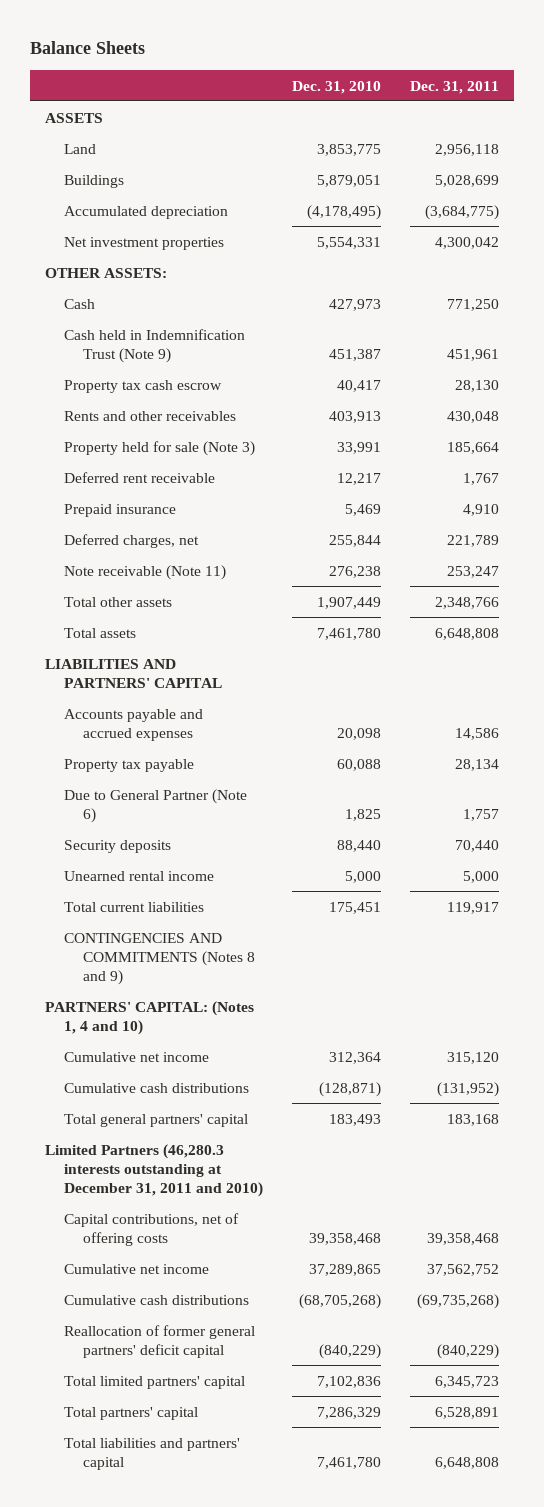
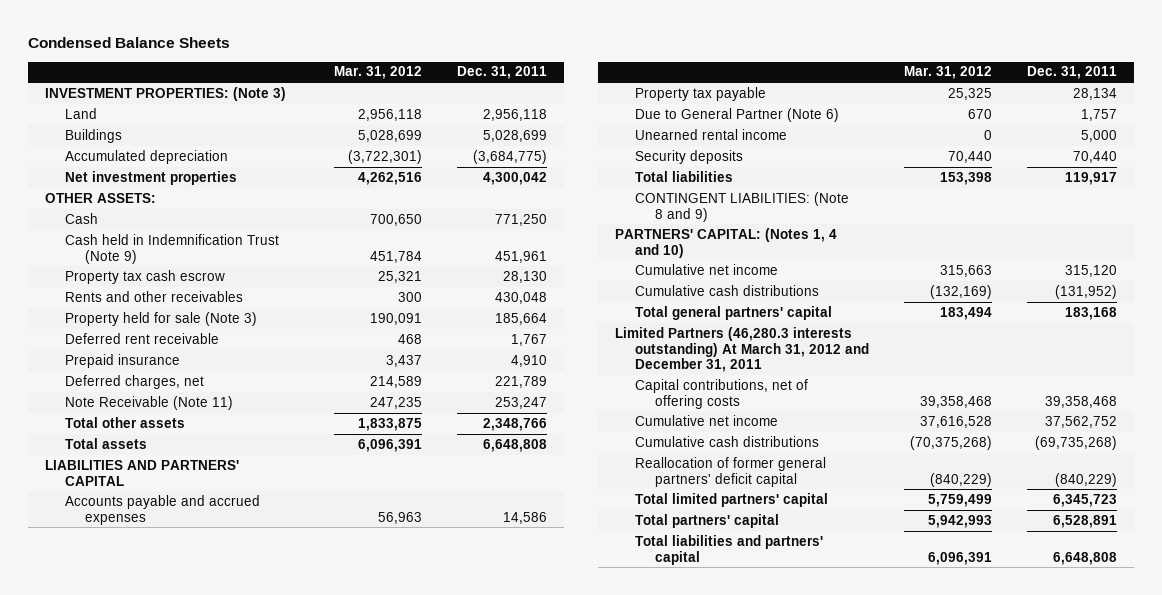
[30,41,146,55] Balance Sheets -> [27,37,230,49] Condensed Balance Sheets
[292,80,382,94] Dec. 31, 2010 -> none
none -> [334,66,423,80] Mar. 31, 2012
[44,112,103,123] ASSETS -> [44,86,286,101] INVESTMENT PROPERTIES: (Note 3)
[64,564,227,580] Note receivable (Note 11) -> [65,395,234,410] Note Receivable (Note 11)
[64,839,172,853] Security deposits -> [635,149,744,164] Security deposits
[64,901,205,912] Total current liabilities -> [635,170,734,182] Total liabilities
[64,932,256,985] CONTINGENCIES AND COMMITMENTS (Notes 8 and 9) -> [635,191,850,222] CONTINGENT LIABILITIES: (Note 8 and 9)
[44,1143,264,1197] Limited Partners (46,280.3 interests outstanding at December 31, 2011 and 2010) -> [614,326,870,373] Limited Partners (46,280.3 interests outstanding) At March 31, 2012 and December 31, 2011

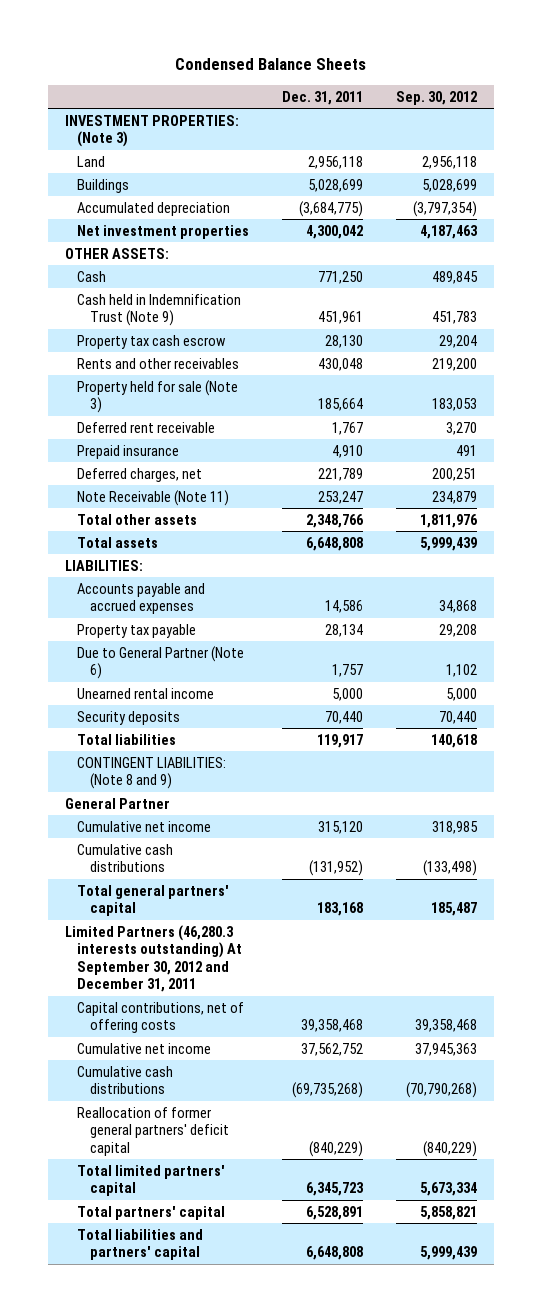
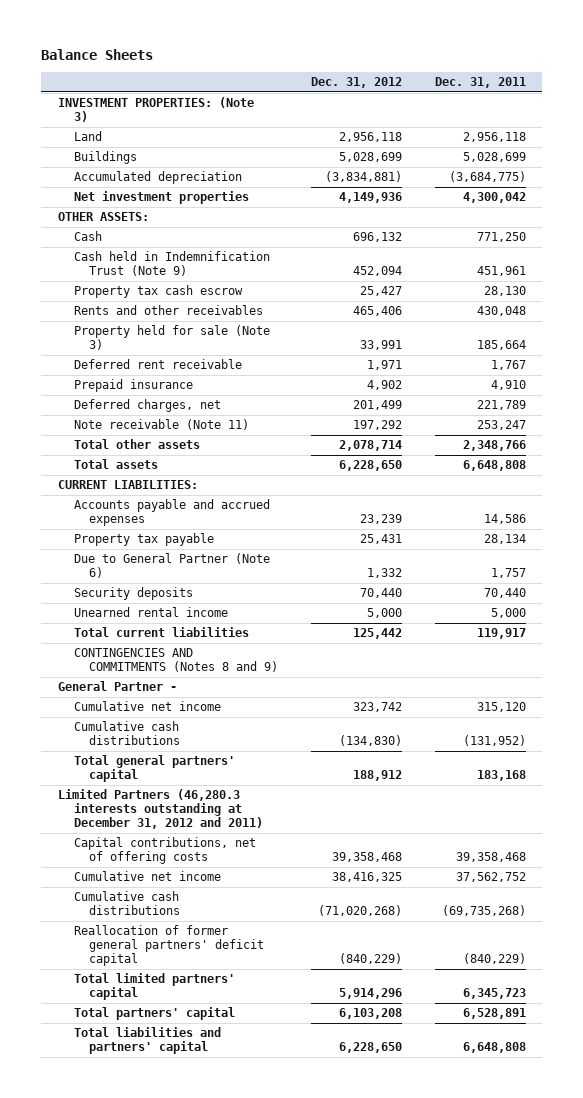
[174,58,366,71] Condensed Balance Sheets -> [41,49,154,61] Balance Sheets
[396,90,478,105] Sep. 30, 2012 -> none
none -> [311,77,403,89] Dec. 31, 2012
[77,489,230,506] Note Receivable (Note 11) -> [73,419,249,431] Note receivable (Note 11)
[64,559,143,571] LIABILITIES: -> [57,480,198,490] CURRENT LIABILITIES:
[77,687,215,699] Unearned rental income -> [73,607,228,618] Unearned rental income
[77,733,177,745] Total liabilities -> [73,627,249,638] Total current liabilities
[77,756,227,790] CONTINGENT LIABILITIES: (Note 8 and 9) -> [73,648,279,673] CONTINGENCIES AND COMMITMENTS (Notes 8 and 9)
[64,797,170,809] General Partner -> [57,681,177,692] General Partner -
[64,924,243,992] Limited Partners (46,280.3 interests outstanding) At September 30, 2012 and December 31, 2011 -> [57,789,263,830] Limited Partners (46,280.3 interests outstanding at December 31, 2012 and 2011)

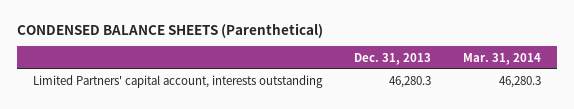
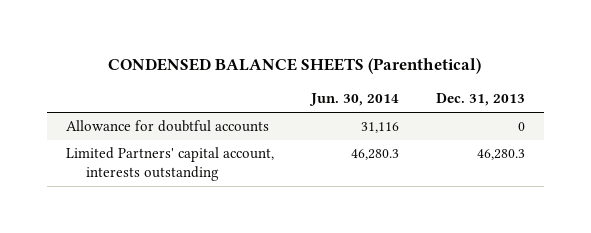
[462,52,541,65] Mar. 31, 2014 -> none
none -> [308,93,399,107] Jun. 30, 2014
none -> [65,120,269,133] Allowance for doubtful accounts

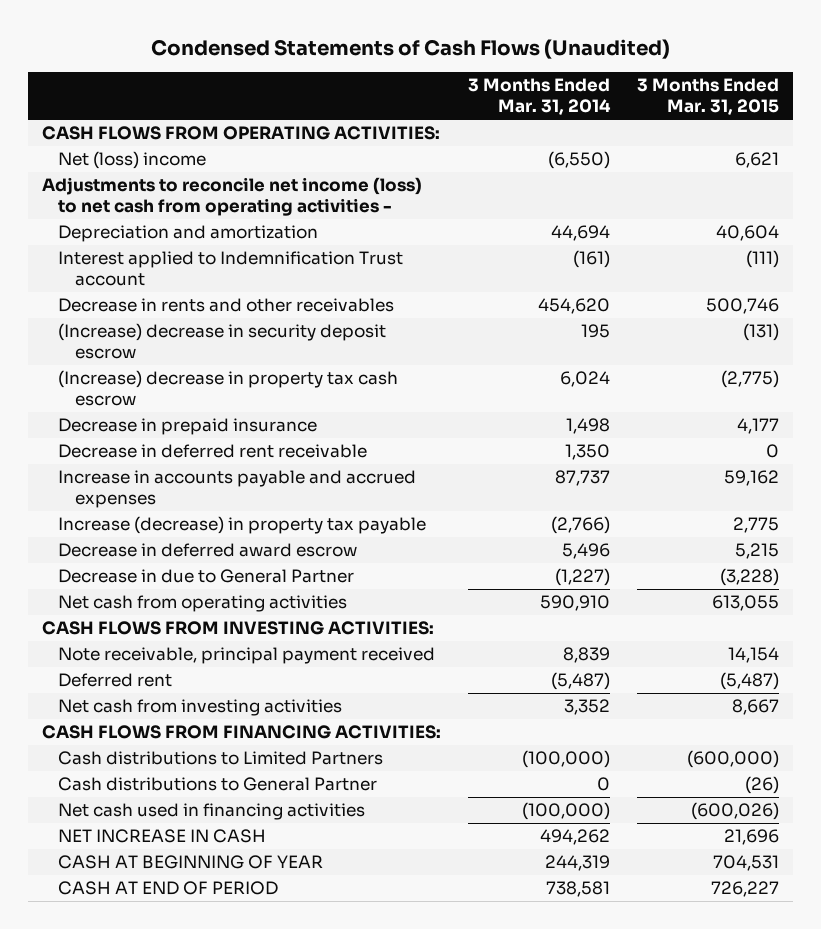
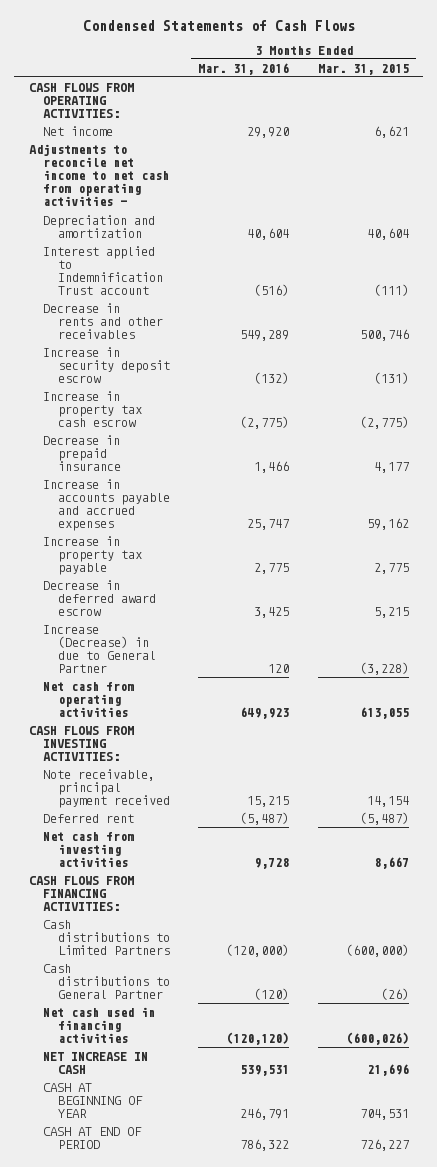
[150,38,670,59] Condensed Statements of Cash Flows (Unaudited) -> [82,19,355,31] Condensed Statements of Cash Flows
[468,78,612,116] 3 Months Ended Mar. 31, 2014 -> none
none -> [198,62,290,75] Mar. 31, 2016
[58,151,207,170] Net (loss) income -> [43,125,114,136] Net income
[41,177,422,217] Adjustments to reconcile net income (loss) to net cash from operating activities - -> [28,143,170,207] Adjustments to reconcile net income to net cash from operating activities -
[58,323,387,360] (Increase) decrease in security deposit escrow -> [43,346,170,384] Increase in security deposit escrow
[58,370,399,407] (Increase) decrease in property tax cash escrow -> [43,390,142,428] Increase in property tax cash escrow
[58,444,368,459] Decrease in deferred rent receivable -> none
[58,516,427,535] Increase (decrease) in property tax payable -> [43,535,142,576] Increase in property tax payable
[58,569,355,584] Decrease in due to General Partner -> [43,624,156,674] Increase (Decrease) in due to General Partner

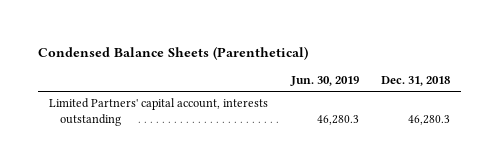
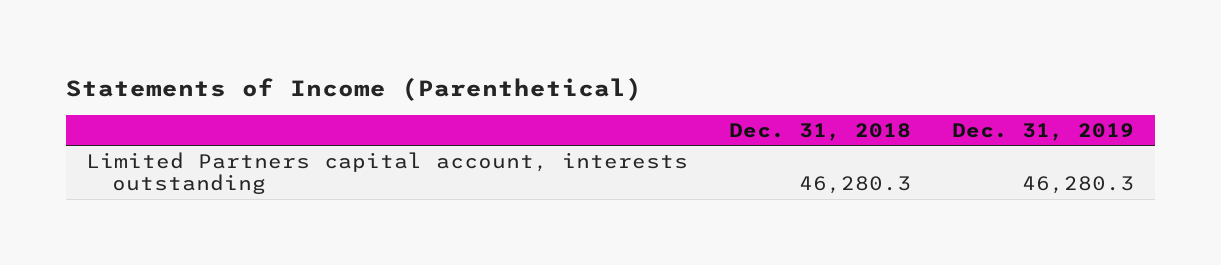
[37,46,308,61] Condensed Balance Sheets (Parenthetical) -> [65,76,642,101] Statements of Income (Parenthetical)
[289,76,359,87] Jun. 30, 2019 -> none
none -> [952,122,1135,141] Dec. 31, 2019
[49,97,269,126] Limited Partners' capital account, interests outstanding -> [86,151,689,195] Limited Partners capital account, interests outstanding

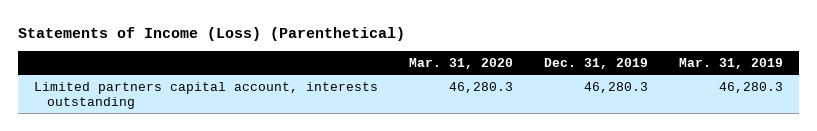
[65,76,642,101] Statements of Income (Parenthetical) -> [18,27,406,42] Statements of Income (Loss) (Parenthetical)
[729,122,912,141] Dec. 31, 2018 -> none
none -> [408,58,513,70] Mar. 31, 2020
none -> [679,58,784,70] Mar. 31, 2019
[86,151,689,195] Limited Partners capital account, interests outstanding -> [33,81,378,109] Limited partners capital account, interests outstanding

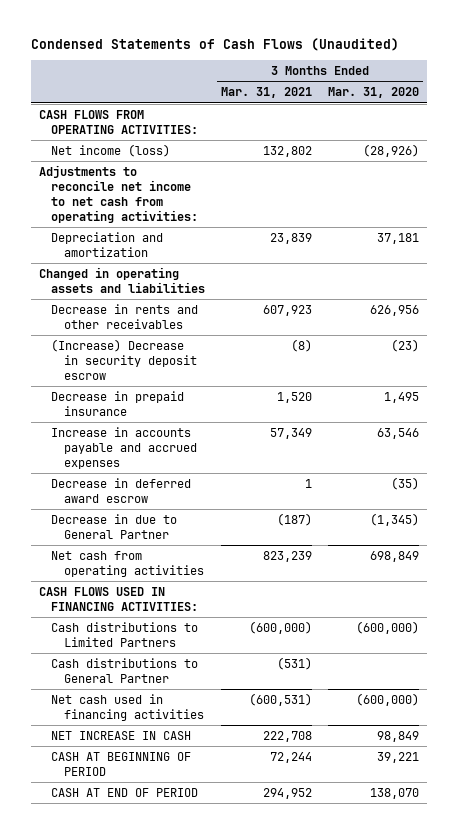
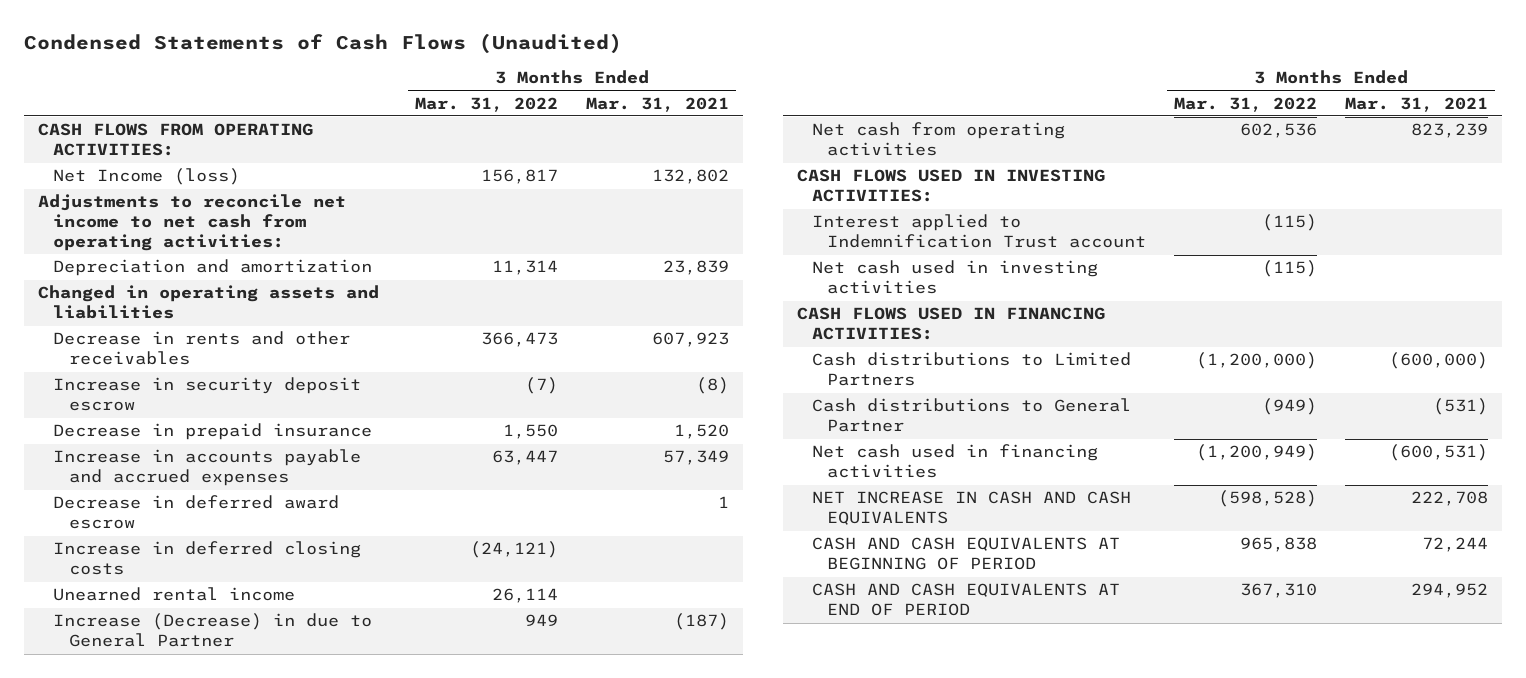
[327,87,419,99] Mar. 31, 2020 -> none
none -> [415,96,559,112] Mar. 31, 2022
[51,143,171,157] Net income (loss) -> [53,168,241,186] Net Income (loss)
[51,338,197,380] (Increase) Decrease in security deposit escrow -> [53,377,362,412] Increase in security deposit escrow
none -> [53,541,362,576] Increase in deferred closing costs
none -> [53,587,296,602] Unearned rental income
[51,513,178,539] Decrease in due to General Partner -> [53,613,373,648] Increase (Decrease) in due to General Partner
none -> [796,169,1105,203] CASH FLOWS USED IN INVESTING ACTIVITIES:
none -> [811,214,1147,249] Interest applied to Indemnification Trust account
none -> [811,260,1098,295] Net cash used in investing activities
[51,730,192,740] NET INCREASE IN CASH -> [811,491,1131,526] NET INCREASE IN CASH AND CASH EQUIVALENTS
[51,751,192,776] CASH AT BEGINNING OF PERIOD -> [811,537,1120,571] CASH AND CASH EQUIVALENTS AT BEGINNING OF PERIOD
[51,787,199,797] CASH AT END OF PERIOD -> [811,583,1120,617] CASH AND CASH EQUIVALENTS AT END OF PERIOD

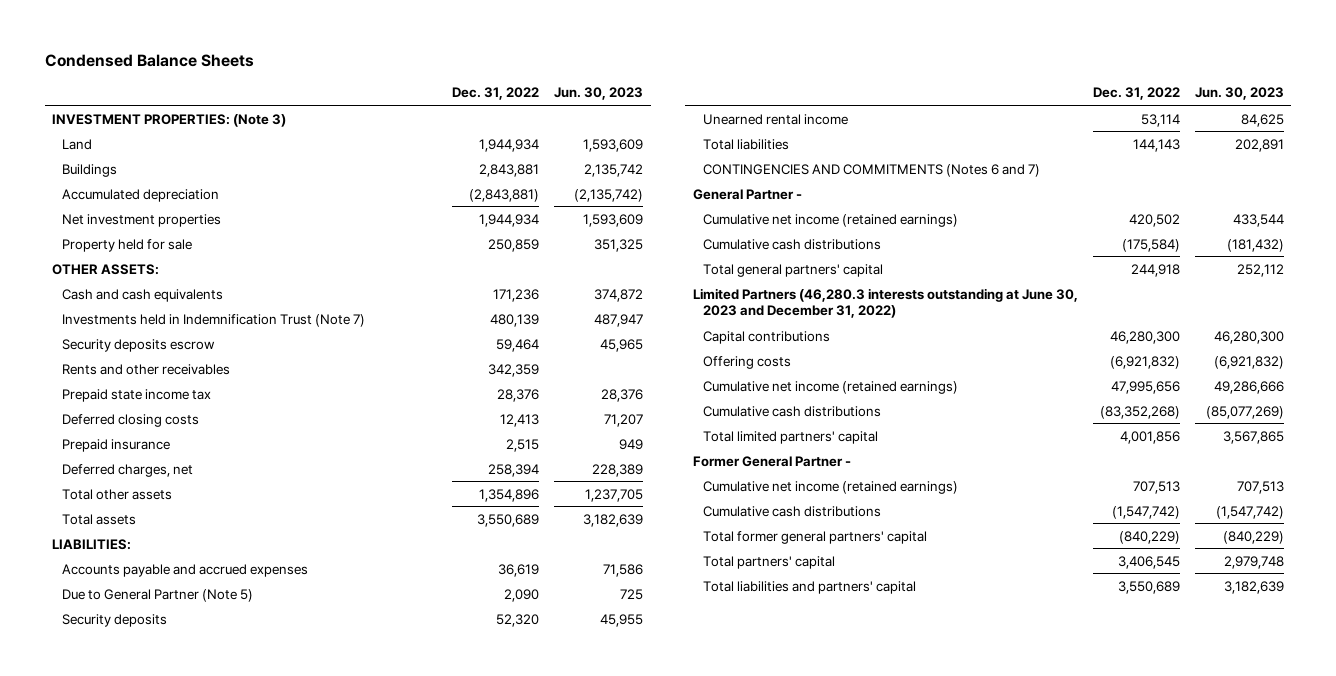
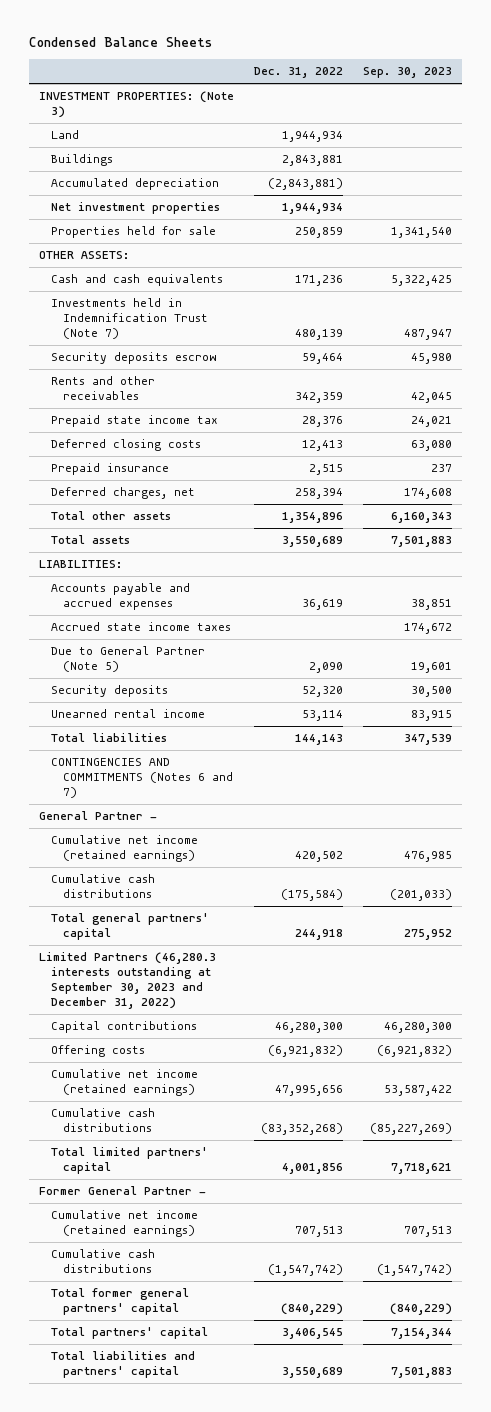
[554,87,644,101] Jun. 30, 2023 -> none
none -> [363,67,453,79] Sep. 30, 2023
[62,238,193,252] Property held for sale -> [50,226,216,239] Properties held for sale
none -> [50,622,231,632] Accrued state income taxes
[692,287,1078,319] Limited Partners (46,280.3 interests outstanding at June 30, 2023 and December 31, 2022) -> [38,952,216,1010] Limited Partners (46,280.3 interests outstanding at September 30, 2023 and December 31, 2022)

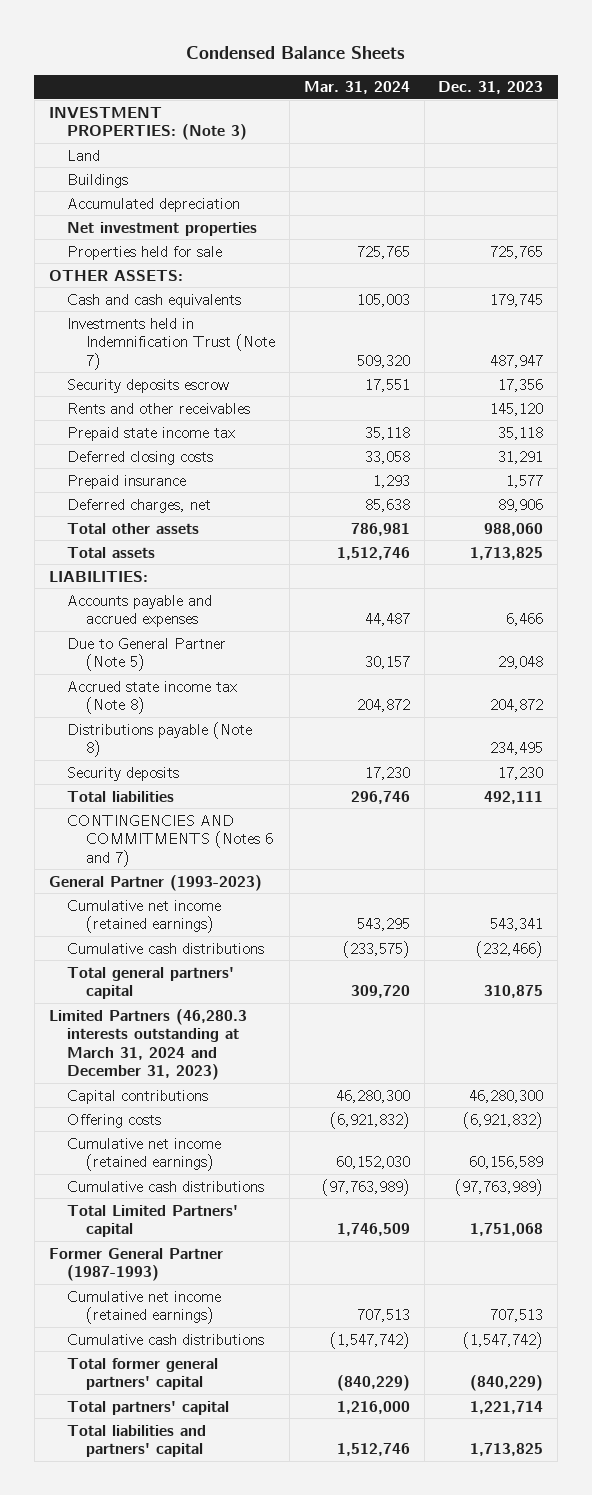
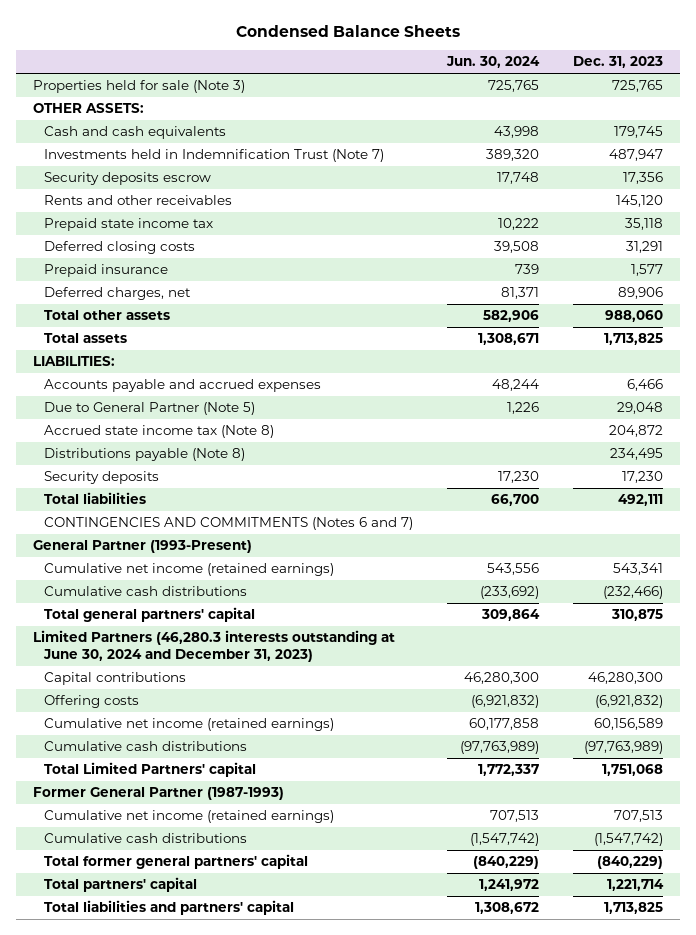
[303,81,410,95] Mar. 31, 2024 -> none
none -> [445,56,540,69] Jun. 30, 2024
[48,106,248,141] INVESTMENT PROPERTIES: (Note 3) -> none
[67,149,101,161] Land -> none
[67,173,129,188] Buildings -> none
[67,197,241,212] Accumulated depreciation -> none
[67,221,258,236] Net investment properties -> none
[67,245,223,260] Properties held for sale -> [32,80,245,94] Properties held for sale (Note 3)
[48,874,262,891] General Partner (1993-2023) -> [32,540,252,554] General Partner (1993-Present)
[48,1008,247,1080] Limited Partners (46,280.3 interests outstanding at March 31, 2024 and December 31, 2023) -> [32,630,395,662] Limited Partners (46,280.3 interests outstanding at June 30, 2024 and December 31, 2023)

